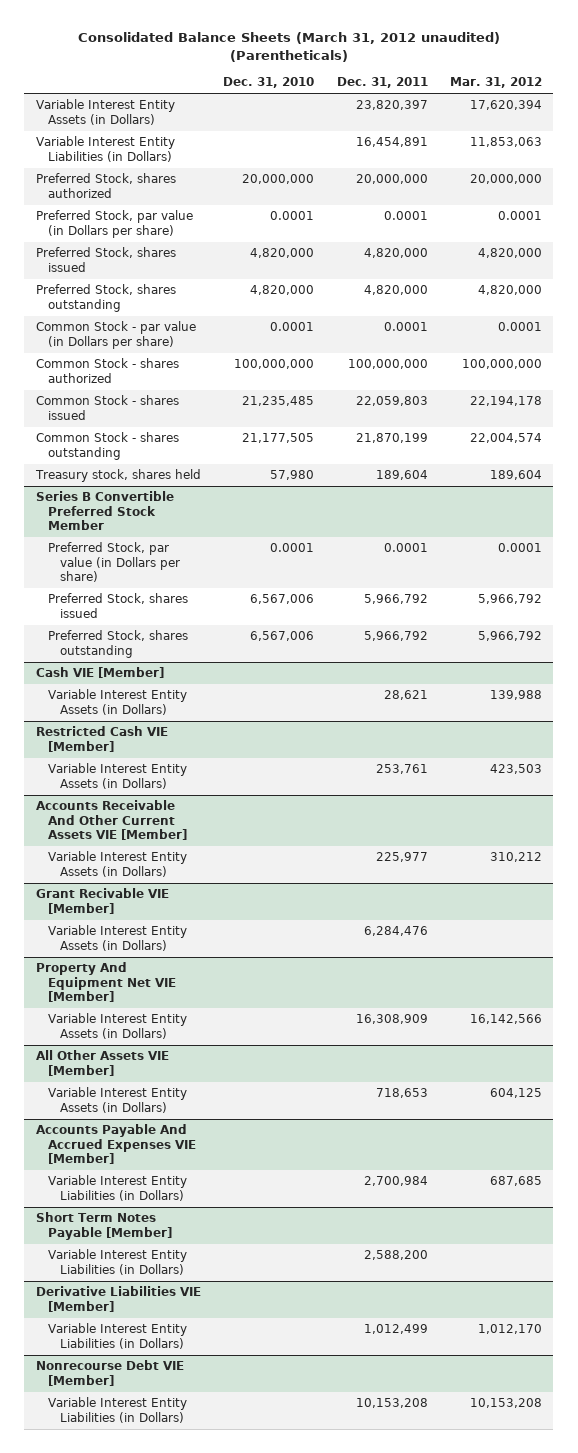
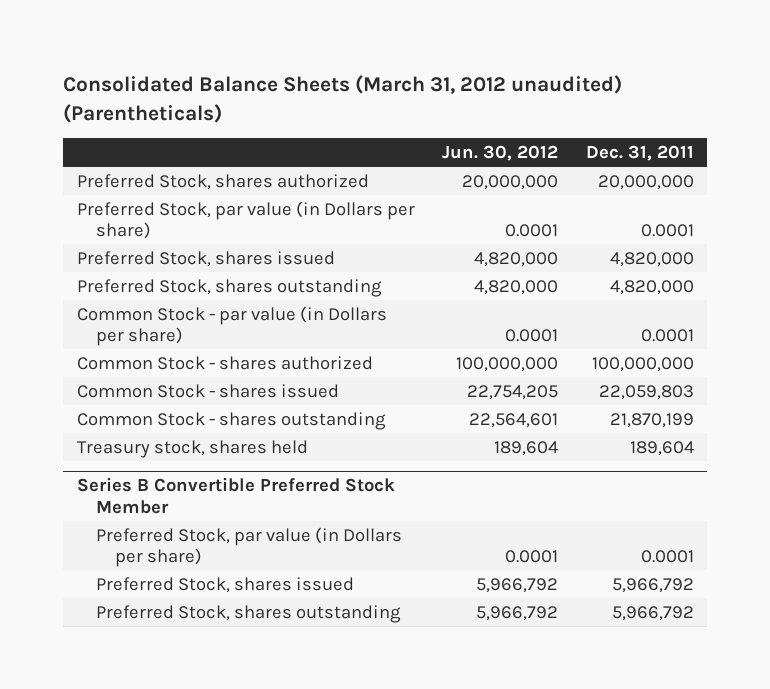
[223,77,315,89] Dec. 31, 2010 -> none
[449,77,542,89] Mar. 31, 2012 -> none
none -> [442,144,559,161] Jun. 30, 2012
[35,99,175,125] Variable Interest Entity Assets (in Dollars) -> none
[35,136,175,162] Variable Interest Entity Liabilities (in Dollars) -> none
[35,667,164,679] Cash VIE [Member] -> none
[47,689,187,715] Variable Interest Entity Assets (in Dollars) -> none
[35,726,168,752] Restricted Cash VIE [Member] -> none
[47,763,187,789] Variable Interest Entity Assets (in Dollars) -> none
[35,800,187,841] Accounts Receivable And Other Current Assets VIE [Member] -> none
[47,851,187,877] Variable Interest Entity Assets (in Dollars) -> none
[35,888,169,914] Grant Recivable VIE [Member] -> none
[47,925,187,951] Variable Interest Entity Assets (in Dollars) -> none
[35,962,176,1003] Property And Equipment Net VIE [Member] -> none
[47,1013,187,1039] Variable Interest Entity Assets (in Dollars) -> none
[35,1050,169,1076] All Other Assets VIE [Member] -> none
[47,1087,187,1113] Variable Interest Entity Assets (in Dollars) -> none
[35,1124,196,1165] Accounts Payable And Accrued Expenses VIE [Member] -> none
[47,1175,187,1201] Variable Interest Entity Liabilities (in Dollars) -> none
[35,1212,172,1240] Short Term Notes Payable [Member] -> none
[47,1249,187,1275] Variable Interest Entity Liabilities (in Dollars) -> none
[35,1286,201,1312] Derivative Liabilities VIE [Member] -> none
[47,1323,187,1349] Variable Interest Entity Liabilities (in Dollars) -> none
[35,1360,184,1386] Nonrecourse Debt VIE [Member] -> none
[47,1397,187,1423] Variable Interest Entity Liabilities (in Dollars) -> none

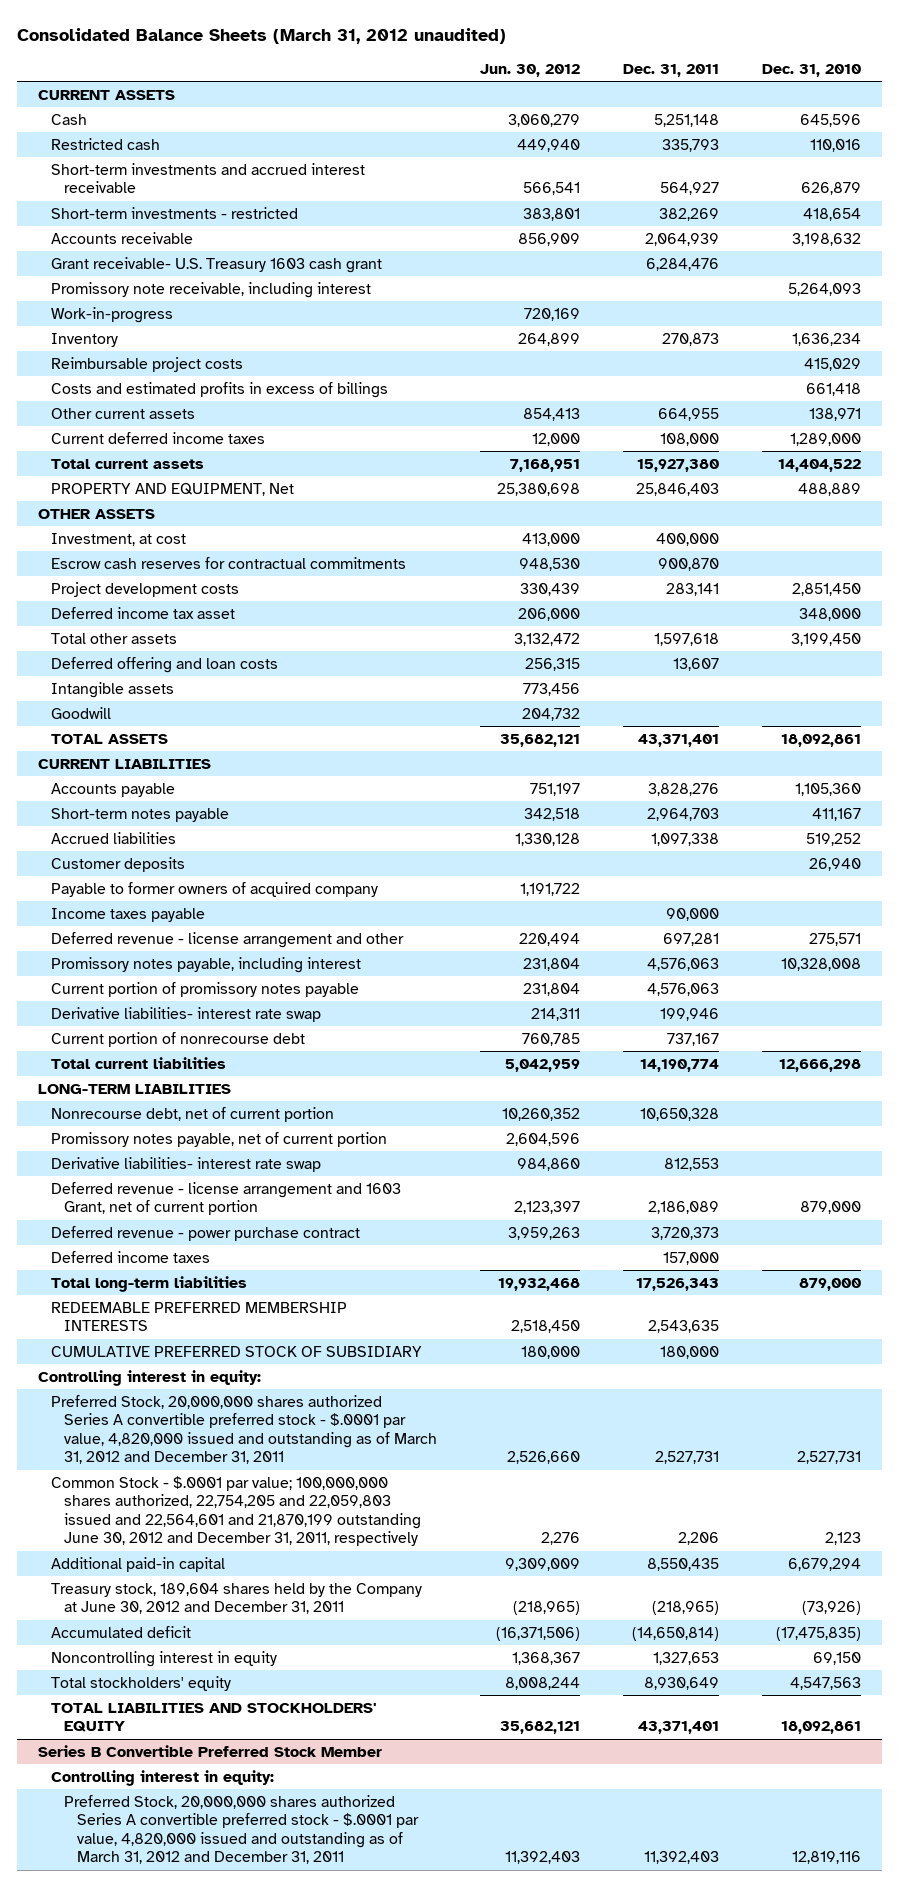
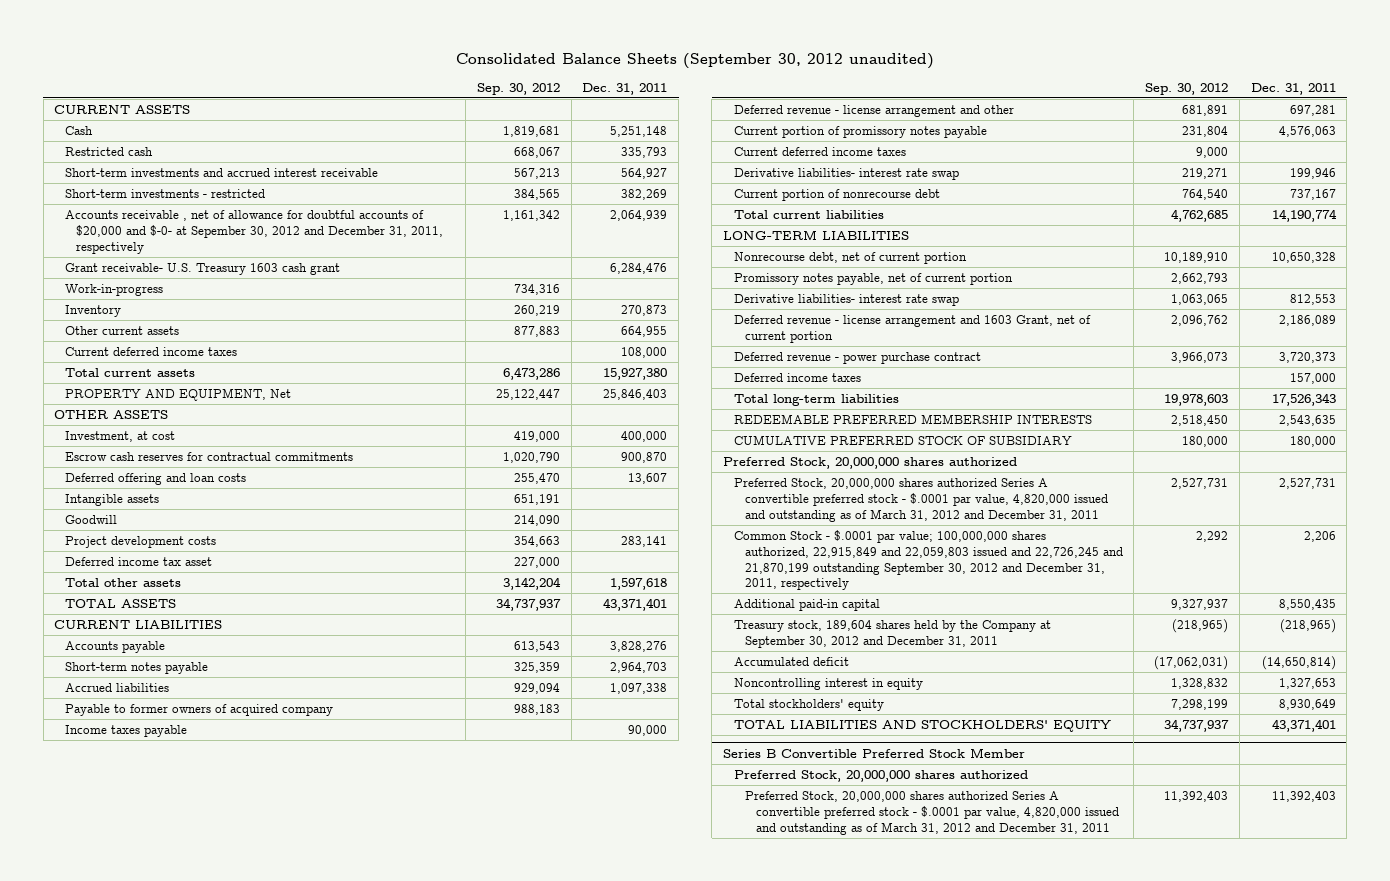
[16,27,506,44] Consolidated Balance Sheets (March 31, 2012 unaudited) -> [456,52,935,69] Consolidated Balance Sheets (September 30, 2012 unaudited)
[479,63,580,77] Jun. 30, 2012 -> none
[761,63,861,77] Dec. 31, 2010 -> none
none -> [476,83,560,96] Sep. 30, 2012
[51,231,194,244] Accounts receivable -> [65,210,444,254] Accounts receivable , net of allowance for doubtful accounts of $20,000 and $-0- at Sepember 30, 2012 and December 31, 2011, respectively
[51,281,372,298] Promissory note receivable, including interest -> none
[51,356,244,372] Reimbursable project costs -> none
[51,381,389,398] Costs and estimated profits in excess of billings -> none
[51,581,240,597] Project development costs -> [65,536,217,549] Project development costs
[51,606,236,619] Deferred income tax asset -> [65,557,213,567] Deferred income tax asset
[51,632,178,644] Total other assets -> [65,578,182,588] Total other assets
[51,856,186,872] Customer deposits -> none
[51,956,362,973] Promissory notes payable, including interest -> none
none -> [733,147,906,157] Current deferred income taxes
[38,1369,262,1386] Controlling interest in equity: -> none
none -> [722,457,1017,470] Preferred Stock, 20,000,000 shares authorized
[51,1475,422,1547] Common Stock - $.0001 par value; 100,000,000 shares authorized, 22,754,205 and 22,059,803 issued and 22,564,601 and 21,870,199 outstanding June 30, 2012 and December 31, 2011, respectively -> [733,530,1123,591] Common Stock - $.0001 par value; 100,000,000 shares authorized, 22,915,849 and 22,059,803 issued and 22,726,245 and 21,870,199 outstanding September 30, 2012 and December 31, 2011, respectively
[51,1582,423,1615] Treasury stock, 189,604 shares held by the Company at June 30, 2012 and December 31, 2011 -> [733,620,1051,648] Treasury stock, 189,604 shares held by the Company at September 30, 2012 and December 31, 2011
[51,1769,275,1786] Controlling interest in equity: -> none
none -> [733,770,1028,783] Preferred Stock, 20,000,000 shares authorized

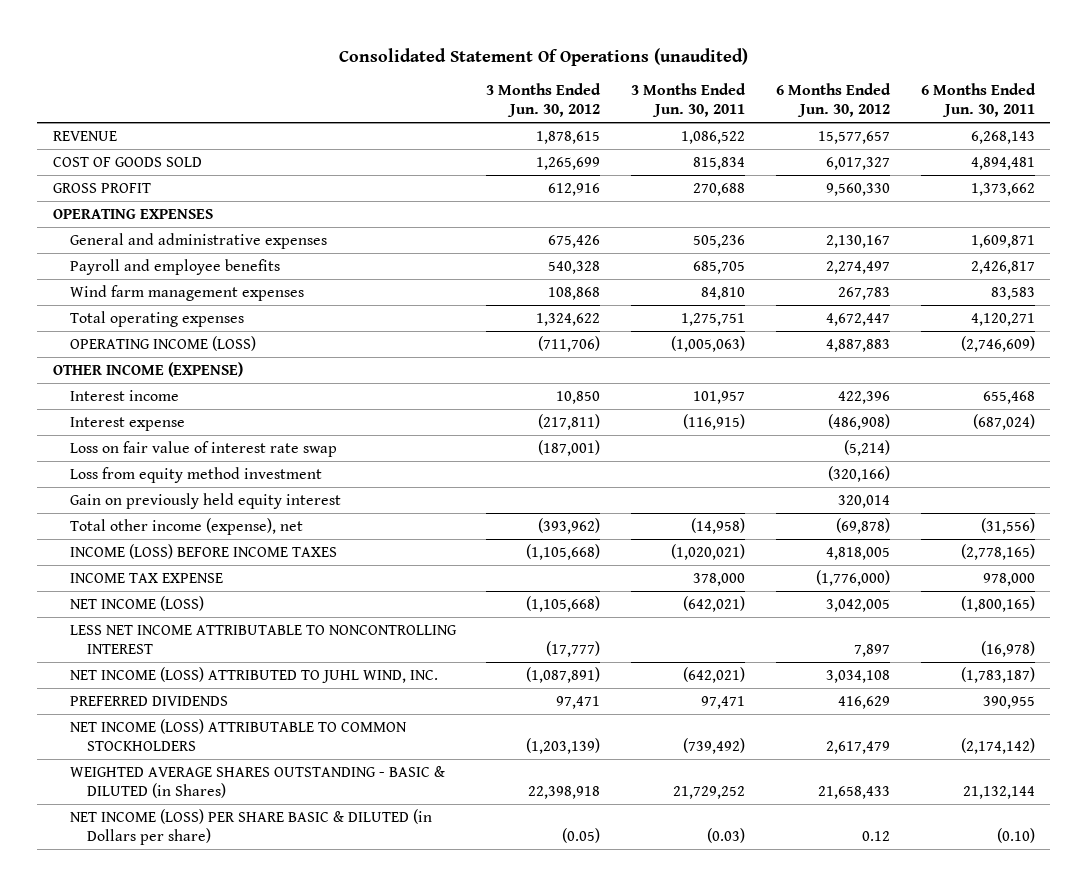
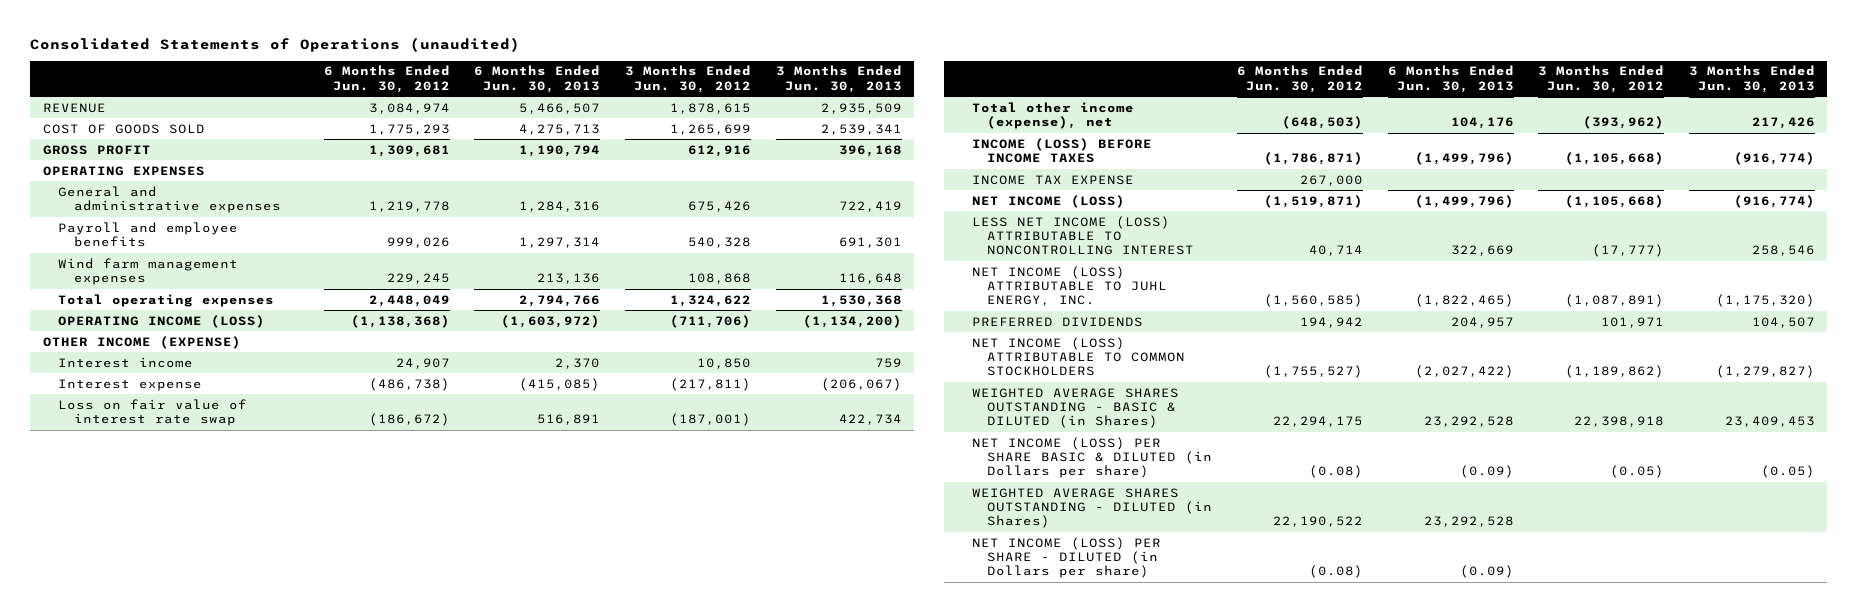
[338,47,748,66] Consolidated Statement Of Operations (unaudited) -> [30,36,521,52] Consolidated Statements of Operations (unaudited)
[631,83,747,118] 3 Months Ended Jun. 30, 2011 -> none
[920,83,1036,118] 6 Months Ended Jun. 30, 2011 -> none
none -> [474,65,601,93] 6 Months Ended Jun. 30, 2013
none -> [775,65,902,93] 3 Months Ended Jun. 30, 2013
[817,130,890,144] 15,577,657 -> [368,102,450,114] 3,084,974
[825,156,890,170] 6,017,327 -> [368,123,450,135] 1,775,293
[825,182,890,196] 9,560,330 -> [368,144,450,157] 1,309,681
[825,234,890,248] 2,130,167 -> [368,201,450,213] 1,219,778
[825,260,890,274] 2,274,497 -> [386,237,450,249] 999,026
[837,286,890,300] 267,783 -> [386,273,450,285] 229,245
[825,312,890,326] 4,672,447 -> [368,294,450,307] 2,448,049
[825,338,890,352] 4,887,883 -> [350,314,450,328] (1,138,368)
[69,466,322,483] Loss from equity method investment -> none
[69,492,341,509] Gain on previously held equity interest -> none
[837,390,890,404] 422,396 -> [395,357,450,369] 24,907
[827,413,890,430] (486,908) -> [368,377,450,391] (486,738)
[843,439,890,456] (5,214) -> [368,413,450,427] (186,672)
[835,517,890,534] (69,878) -> [1282,116,1364,130] (648,503)
[825,546,890,560] 4,818,005 -> [1264,152,1364,166] (1,786,871)
[815,569,890,586] (1,776,000) -> [1300,174,1364,186] 267,000
[825,598,890,612] 3,042,005 -> [1264,194,1364,208] (1,519,871)
[69,624,457,654] LESS NET INCOME ATTRIBUTABLE TO NONCONTROLLING INTEREST -> [971,215,1195,256] LESS NET INCOME (LOSS) ATTRIBUTABLE TO NONCONTROLLING INTEREST
[853,643,890,657] 7,897 -> [1309,245,1364,257] 40,714
[69,666,438,683] NET INCOME (LOSS) ATTRIBUTED TO JUHL WIND, INC. -> [971,265,1168,307] NET INCOME (LOSS) ATTRIBUTABLE TO JUHL ENERGY, INC.
[825,669,890,683] 3,034,108 -> [1264,294,1364,308] (1,560,585)
[556,695,601,709] 97,471 -> [1601,316,1665,328] 101,971
[837,695,890,709] 416,629 -> [1300,316,1364,328] 194,942
[526,737,601,754] (1,203,139) -> [1565,365,1665,379] (1,189,862)
[825,740,890,754] 2,617,479 -> [1264,365,1364,379] (1,755,527)
[817,785,890,799] 21,658,433 -> [1273,416,1364,428] 22,294,175
[861,830,890,841] 0.12 -> [1309,465,1364,479] (0.08)
none -> [971,487,1213,529] WEIGHTED AVERAGE SHARES OUTSTANDING - DILUTED (in Shares)
none -> [971,536,1161,579] NET INCOME (LOSS) PER SHARE - DILUTED (in Dollars per share)

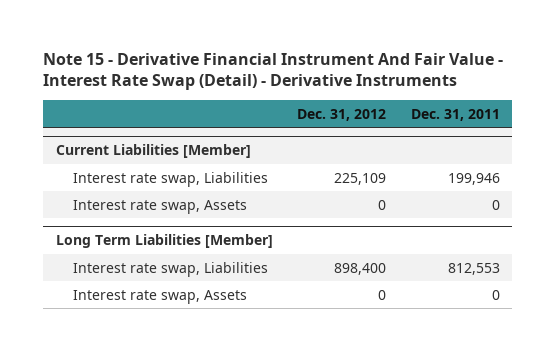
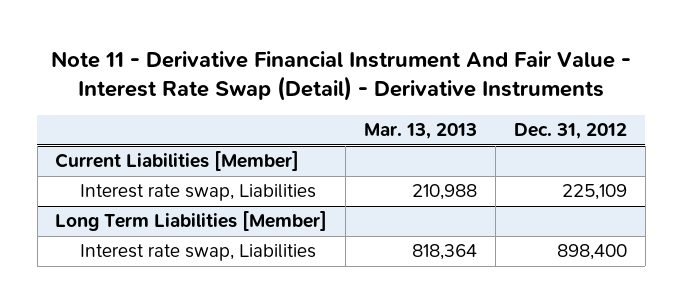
[43,52,504,91] Note 15 - Derivative Financial Instrument And Fair Value - Interest Rate Swap (Detail) - Derivative Instruments -> [51,50,632,102] Note 11 - Derivative Financial Instrument And Fair Value - Interest Rate Swap (Detail) - Derivative Instruments
[410,108,500,121] Dec. 31, 2011 -> none
none -> [364,123,478,140] Mar. 13, 2013
[73,199,248,214] Interest rate swap, Assets -> none
[73,289,248,304] Interest rate swap, Assets -> none

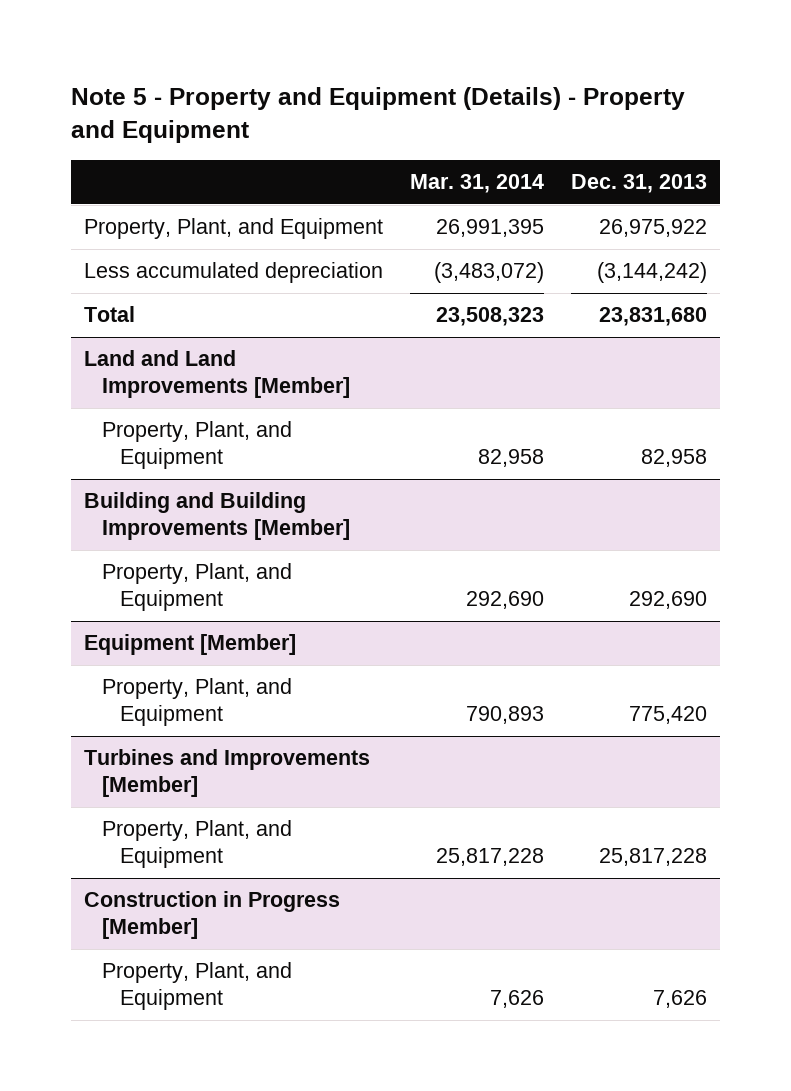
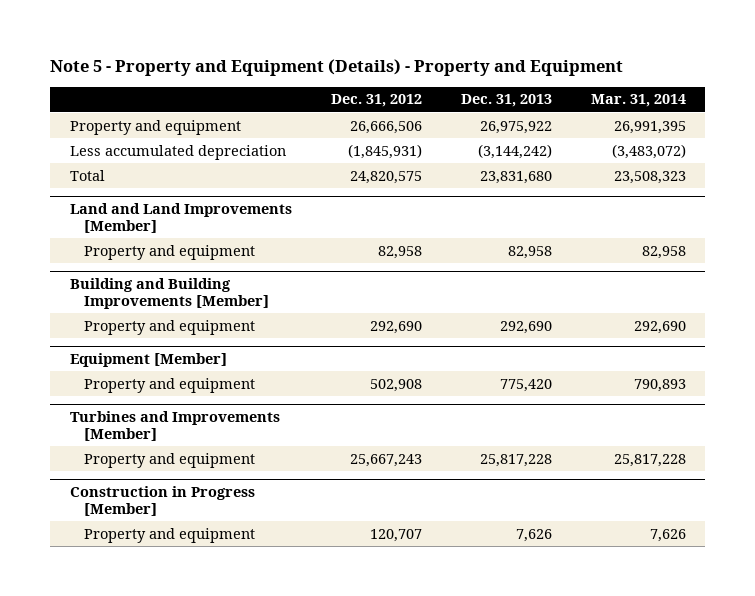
none -> [330,94,422,108] Dec. 31, 2012
[84,218,384,240] Property, Plant, and Equipment -> [69,119,241,135] Property and equipment
[102,421,293,470] Property, Plant, and Equipment -> [83,244,255,260] Property and equipment
[102,563,293,612] Property, Plant, and Equipment -> [83,319,255,335] Property and equipment
[102,678,293,727] Property, Plant, and Equipment -> [83,377,255,393] Property and equipment
[102,820,293,869] Property, Plant, and Equipment -> [83,452,255,468] Property and equipment
[102,962,293,1011] Property, Plant, and Equipment -> [83,527,255,543] Property and equipment

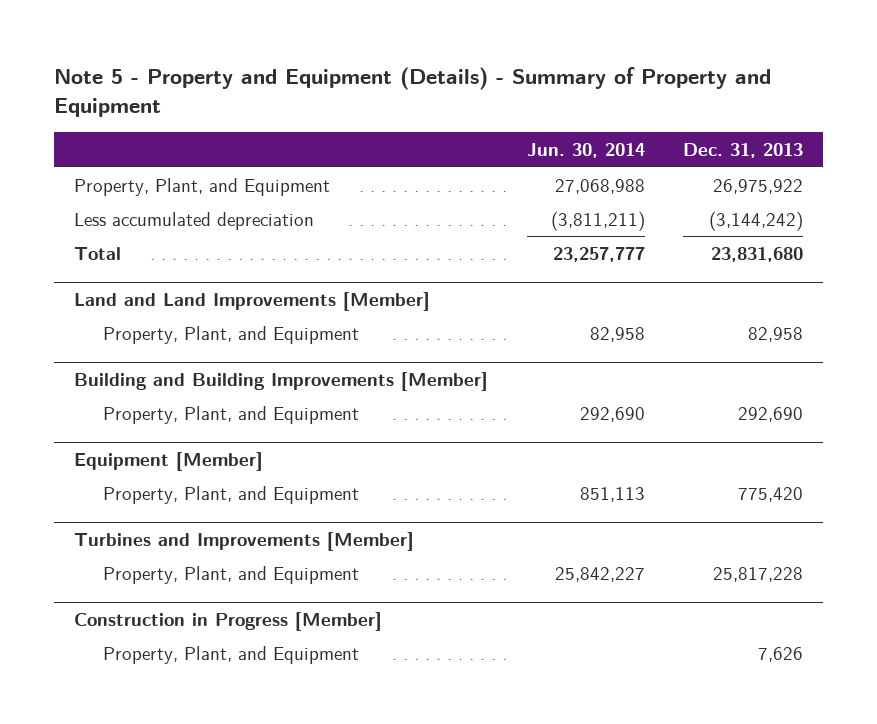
[50,59,624,77] Note 5 - Property and Equipment (Details) - Property and Equipment -> [54,66,772,118] Note 5 - Property and Equipment (Details) - Summary of Property and Equipment
[330,94,422,108] Dec. 31, 2012 -> none
[590,94,686,108] Mar. 31, 2014 -> none
none -> [526,143,645,159] Jun. 30, 2014
[69,119,241,135] Property and equipment -> [73,177,330,196] Property, Plant, and Equipment
[83,244,255,260] Property and equipment -> [103,325,360,344] Property, Plant, and Equipment
[83,319,255,335] Property and equipment -> [103,405,360,424] Property, Plant, and Equipment
[83,377,255,393] Property and equipment -> [103,485,360,504] Property, Plant, and Equipment
[83,452,255,468] Property and equipment -> [103,565,360,584] Property, Plant, and Equipment
[83,527,255,543] Property and equipment -> [103,645,360,664] Property, Plant, and Equipment

